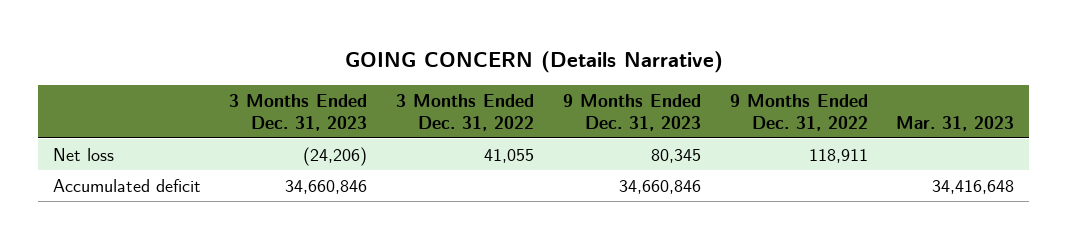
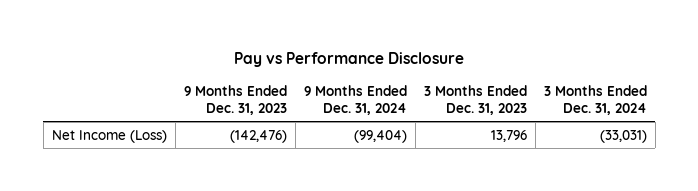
[344,50,723,73] GOING CONCERN (Details Narrative) -> [234,52,465,68] Pay vs Performance Disclosure
[396,93,535,131] 3 Months Ended Dec. 31, 2022 -> none
[729,93,868,131] 9 Months Ended Dec. 31, 2022 -> none
[896,115,1015,131] Mar. 31, 2023 -> none
none -> [303,84,407,115] 9 Months Ended Dec. 31, 2024
none -> [543,84,647,115] 3 Months Ended Dec. 31, 2024
[52,178,201,192] Accumulated deficit -> none
[52,147,114,161] Net loss -> [51,129,167,143] Net Income (Loss)
[303,146,368,166] (24,206) -> [490,129,527,142] 13,796
[650,148,701,163] 80,345 -> [229,129,287,143] (142,476)

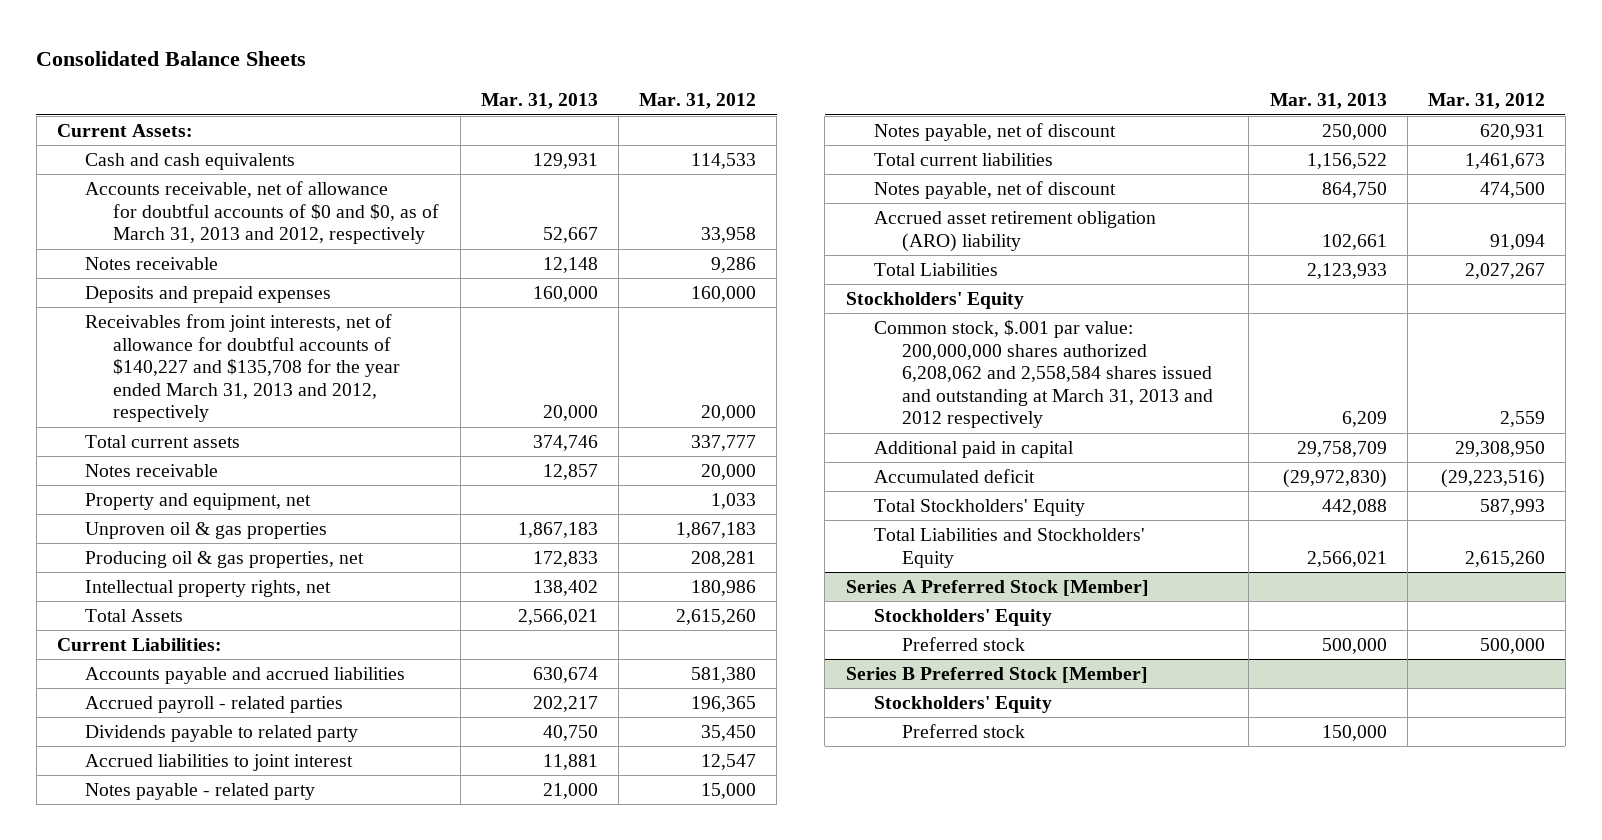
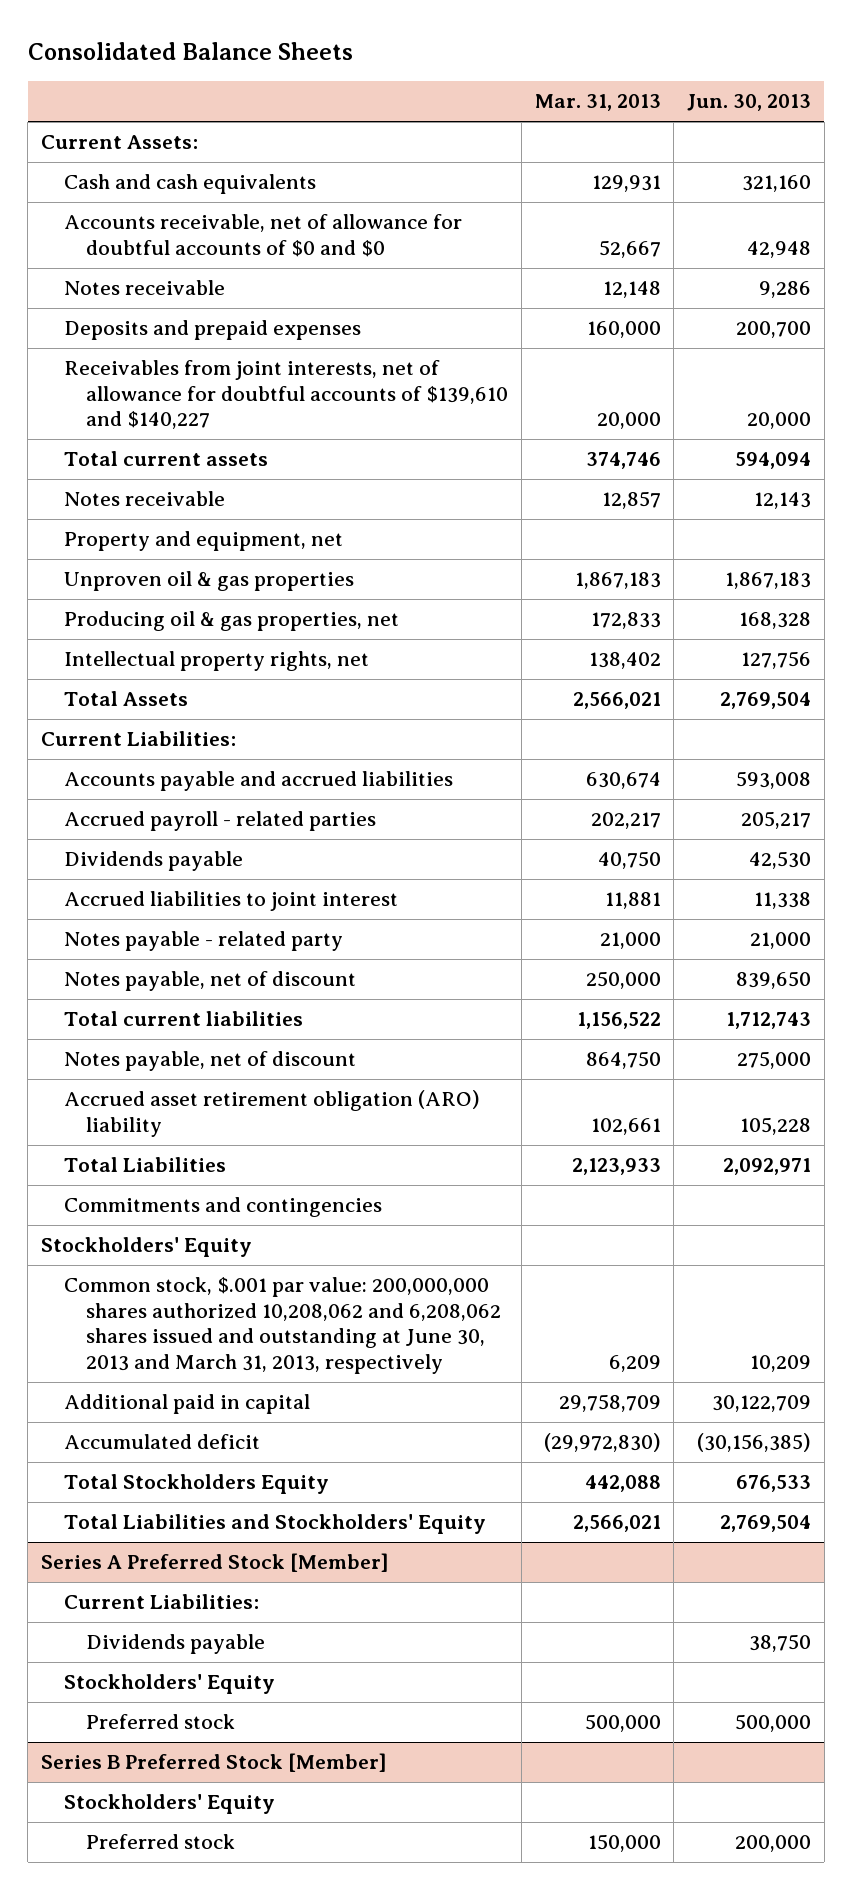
[638,93,756,110] Mar. 31, 2012 -> none
none -> [687,94,812,112] Jun. 30, 2013
[85,181,440,245] Accounts receivable, net of allowance for doubtful accounts of $0 and $0, as of March 31, 2013 and 2012, respectively -> [63,214,462,257] Accounts receivable, net of allowance for doubtful accounts of $0 and $0
[85,314,401,423] Receivables from joint interests, net of allowance for doubtful accounts of $140,227 and $135,708 for the year ended March 31, 2013 and 2012, respectively -> [63,360,509,430] Receivables from joint interests, net of allowance for doubtful accounts of $139,610 and $140,227
[85,725,359,743] Dividends payable to related party -> [63,851,243,872] Dividends payable
none -> [63,1197,382,1218] Commitments and contingencies
[873,320,1214,429] Common stock, $.001 par value: 200,000,000 shares authorized 6,208,062 and 2,558,584 shares issued and outstanding at March 31, 2013 and 2012 respectively -> [63,1277,502,1374] Common stock, $.001 par value: 200,000,000 shares authorized 10,208,062 and 6,208,062 shares issued and outstanding at June 30, 2013 and March 31, 2013, respectively
[873,499,1085,517] Total Stockholders' Equity -> [63,1474,329,1495] Total Stockholders Equity
none -> [63,1594,259,1610] Current Liabilities:
none -> [86,1634,266,1655] Dividends payable

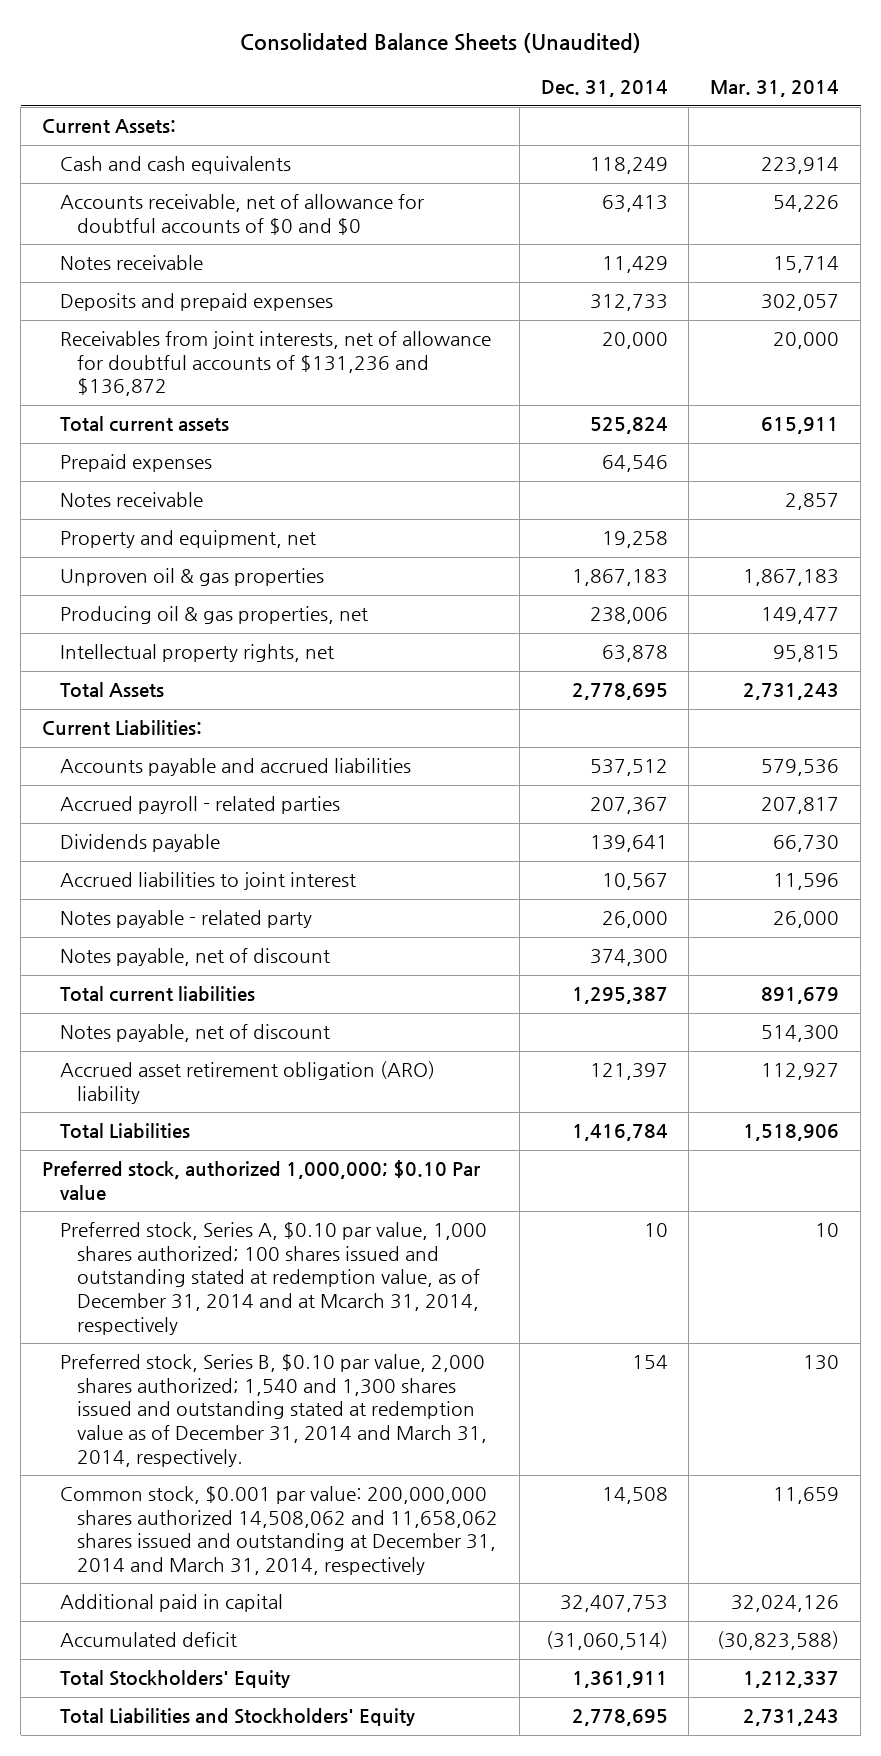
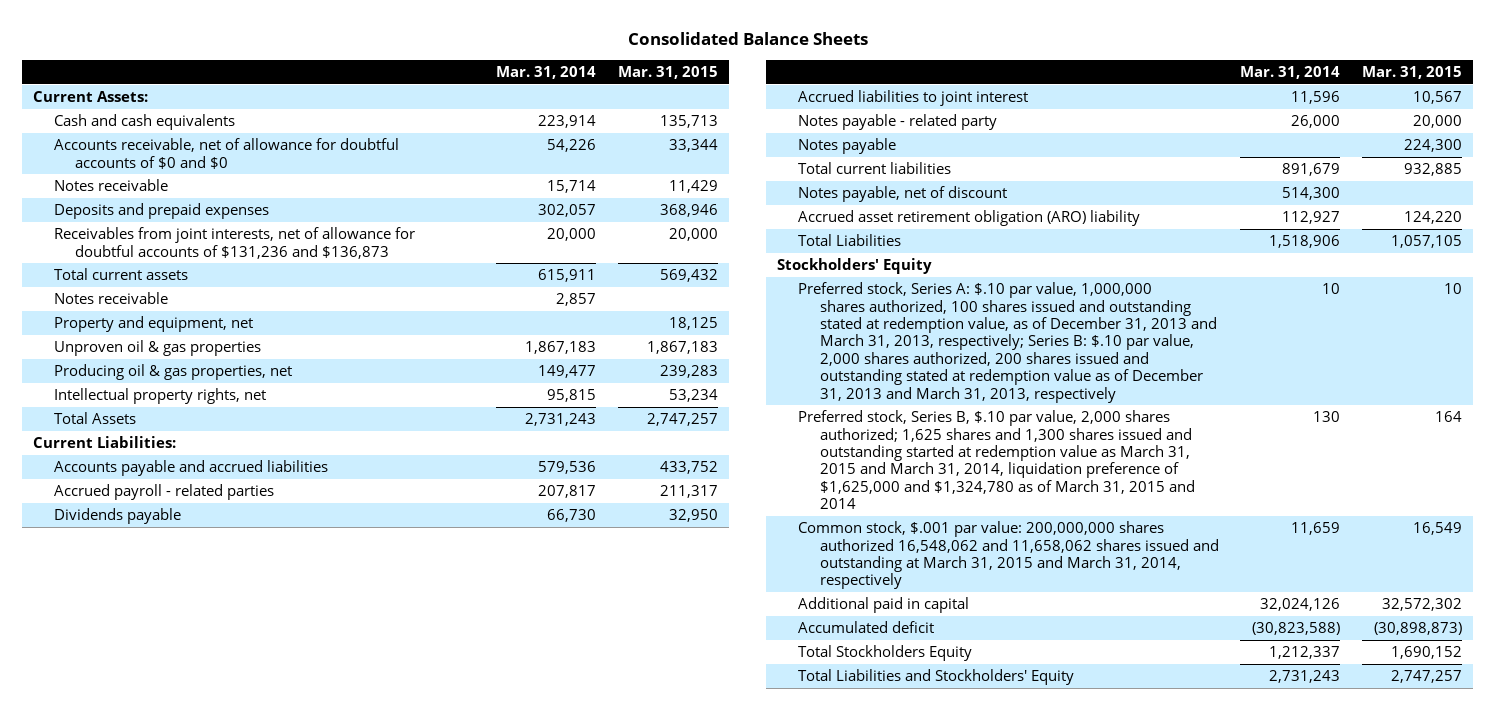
[239,33,641,54] Consolidated Balance Sheets (Unaudited) -> [627,32,868,46] Consolidated Balance Sheets
[540,80,668,98] Dec. 31, 2014 -> none
none -> [618,66,719,80] Mar. 31, 2015
[59,331,491,397] Receivables from joint interests, net of allowance for doubtful accounts of $131,236 and $136,872 -> [54,227,416,259] Receivables from joint interests, net of allowance for doubtful accounts of $131,236 and $136,873
[59,454,212,473] Prepaid expenses -> none
[59,948,330,967] Notes payable, net of discount -> none
none -> [798,138,897,155] Notes payable
[42,1160,481,1200] Preferred stock, authorized 1,000,000; $0.10 Par value -> none
none -> [777,258,933,275] Stockholders' Equity
[59,1222,487,1335] Preferred stock, Series A, $0.10 par value, 1,000 shares authorized; 100 shares issued and outstanding stated at redemption value, as of December 31, 2014 and at Mcarch 31, 2014, respectively -> [798,282,1217,403] Preferred stock, Series A: $.10 par value, 1,000,000 shares authorized, 100 shares issued and outstanding stated at redemption value, as of December 31, 2013 and March 31, 2013, respectively; Series B: $.10 par value, 2,000 shares authorized, 200 shares issued and outstanding stated at redemption value as of December 31, 2013 and March 31, 2013, respectively
[59,1354,488,1467] Preferred stock, Series B, $0.10 par value, 2,000 shares authorized; 1,540 and 1,300 shares issued and outstanding stated at redemption value as of December 31, 2014 and March 31, 2014, respectively. -> [798,410,1195,510] Preferred stock, Series B, $.10 par value, 2,000 shares authorized; 1,625 shares and 1,300 shares issued and outstanding started at redemption value as March 31, 2015 and March 31, 2014, liquidation preference of $1,625,000 and $1,324,780 as of March 31, 2015 and 2014
[59,1486,499,1576] Common stock, $0.001 par value: 200,000,000 shares authorized 14,508,062 and 11,658,062 shares issued and outstanding at December 31, 2014 and March 31, 2014, respectively -> [798,521,1219,590] Common stock, $.001 par value: 200,000,000 shares authorized 16,548,062 and 11,658,062 shares issued and outstanding at March 31, 2015 and March 31, 2014, respectively
[59,1670,290,1689] Total Stockholders' Equity -> [798,645,973,662] Total Stockholders Equity

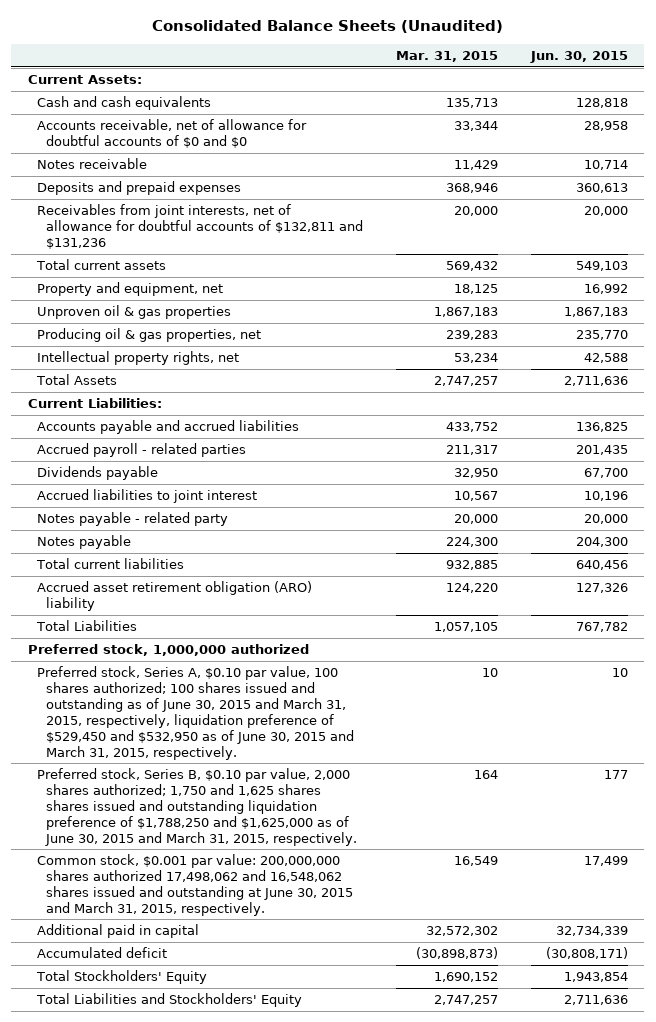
[627,32,868,46] Consolidated Balance Sheets -> [151,20,503,34] Consolidated Balance Sheets (Unaudited)
[496,66,597,80] Mar. 31, 2014 -> none
none -> [529,50,628,63] Jun. 30, 2015
[54,227,416,259] Receivables from joint interests, net of allowance for doubtful accounts of $131,236 and $136,873 -> [36,203,363,249] Receivables from joint interests, net of allowance for doubtful accounts of $132,811 and $131,236
[54,292,169,305] Notes receivable -> none
[798,186,1008,203] Notes payable, net of discount -> none
[777,258,933,275] Stockholders' Equity -> none
none -> [27,643,309,656] Preferred stock, 1,000,000 authorized
[798,282,1217,403] Preferred stock, Series A: $.10 par value, 1,000,000 shares authorized, 100 shares issued and outstanding stated at redemption value, as of December 31, 2013 and March 31, 2013, respectively; Series B: $.10 par value, 2,000 shares authorized, 200 shares issued and outstanding stated at redemption value as of December 31, 2013 and March 31, 2013, respectively -> [36,665,354,760] Preferred stock, Series A, $0.10 par value, 100 shares authorized; 100 shares issued and outstanding as of June 30, 2015 and March 31, 2015, respectively, liquidation preference of $529,450 and $532,950 as of June 30, 2015 and March 31, 2015, respectively.
[798,410,1195,510] Preferred stock, Series B, $.10 par value, 2,000 shares authorized; 1,625 shares and 1,300 shares issued and outstanding started at redemption value as March 31, 2015 and March 31, 2014, liquidation preference of $1,625,000 and $1,324,780 as of March 31, 2015 and 2014 -> [36,767,357,846] Preferred stock, Series B, $0.10 par value, 2,000 shares authorized; 1,750 and 1,625 shares shares issued and outstanding liquidation preference of $1,788,250 and $1,625,000 as of June 30, 2015 and March 31, 2015, respectively.
[798,521,1219,590] Common stock, $.001 par value: 200,000,000 shares authorized 16,548,062 and 11,658,062 shares issued and outstanding at March 31, 2015 and March 31, 2014, respectively -> [36,853,353,916] Common stock, $0.001 par value: 200,000,000 shares authorized 17,498,062 and 16,548,062 shares issued and outstanding at June 30, 2015 and March 31, 2015, respectively.
[798,645,973,662] Total Stockholders Equity -> [35,969,207,984] Total Stockholders' Equity

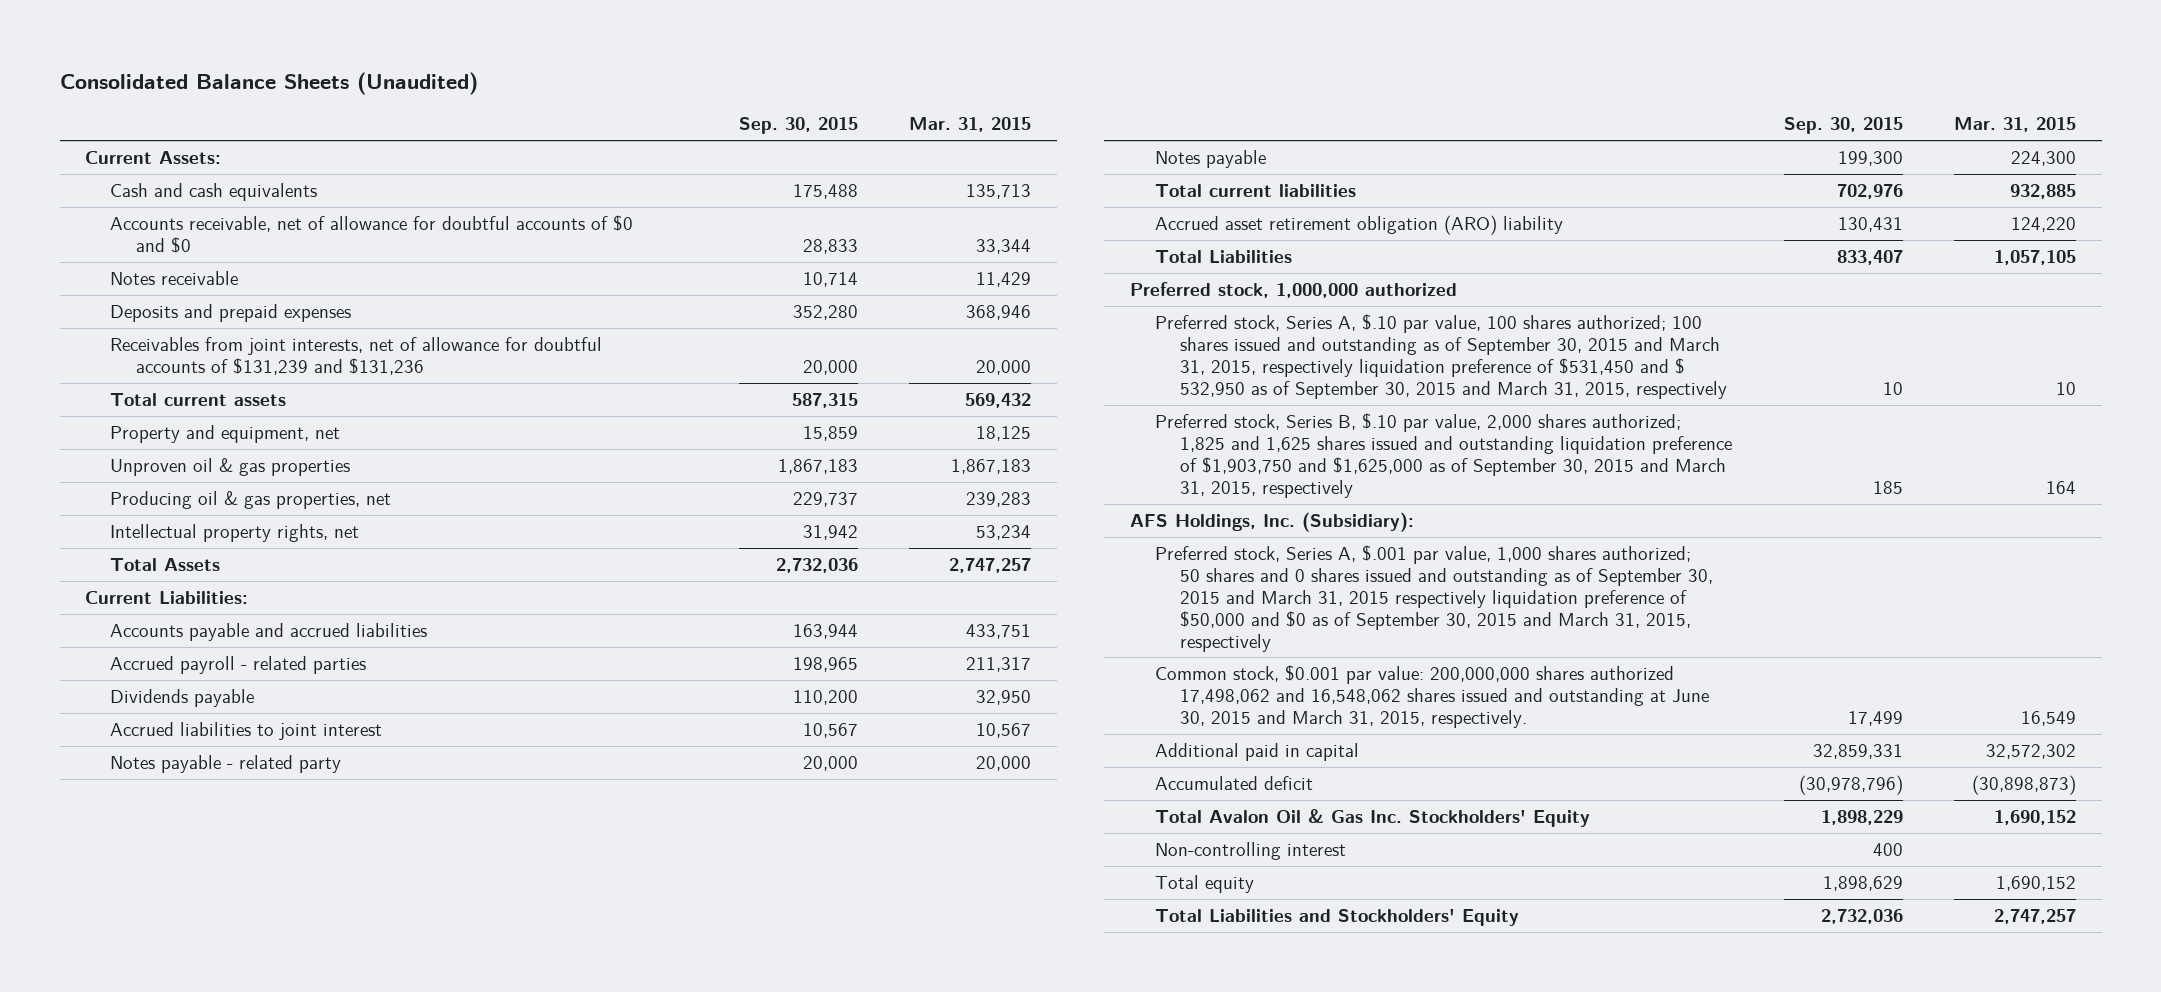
[529,50,628,63] Jun. 30, 2015 -> none
none -> [739,117,859,135] Sep. 30, 2015
[36,203,363,249] Receivables from joint interests, net of allowance for doubtful accounts of $132,811 and $131,236 -> [110,336,603,375] Receivables from joint interests, net of allowance for doubtful accounts of $131,239 and $131,236
[445,421,498,432] 433,752 -> [966,623,1032,639] 433,751
[36,665,354,760] Preferred stock, Series A, $0.10 par value, 100 shares authorized; 100 shares issued and outstanding as of June 30, 2015 and March 31, 2015, respectively, liquidation preference of $529,450 and $532,950 as of June 30, 2015 and March 31, 2015, respectively. -> [1155,313,1728,399] Preferred stock, Series A, $.10 par value, 100 shares authorized; 100 shares issued and outstanding as of September 30, 2015 and March 31, 2015, respectively liquidation preference of $531,450 and $ 532,950 as of September 30, 2015 and March 31, 2015, respectively
[36,767,357,846] Preferred stock, Series B, $0.10 par value, 2,000 shares authorized; 1,750 and 1,625 shares shares issued and outstanding liquidation preference of $1,788,250 and $1,625,000 as of June 30, 2015 and March 31, 2015, respectively. -> [1155,412,1733,498] Preferred stock, Series B, $.10 par value, 2,000 shares authorized; 1,825 and 1,625 shares issued and outstanding liquidation preference of $1,903,750 and $1,625,000 as of September 30, 2015 and March 31, 2015, respectively
none -> [1129,511,1414,532] AFS Holdings, Inc. (Subsidiary):
none -> [1155,544,1714,652] Preferred stock, Series A, $.001 par value, 1,000 shares authorized; 50 shares and 0 shares issued and outstanding as of September 30, 2015 and March 31, 2015 respectively liquidation preference of $50,000 and $0 as of September 30, 2015 and March 31, 2015, respectively
[35,969,207,984] Total Stockholders' Equity -> [1155,808,1591,827] Total Avalon Oil & Gas Inc. Stockholders' Equity
none -> [1155,841,1347,860] Non-controlling interest
none -> [1155,874,1255,893] Total equity

